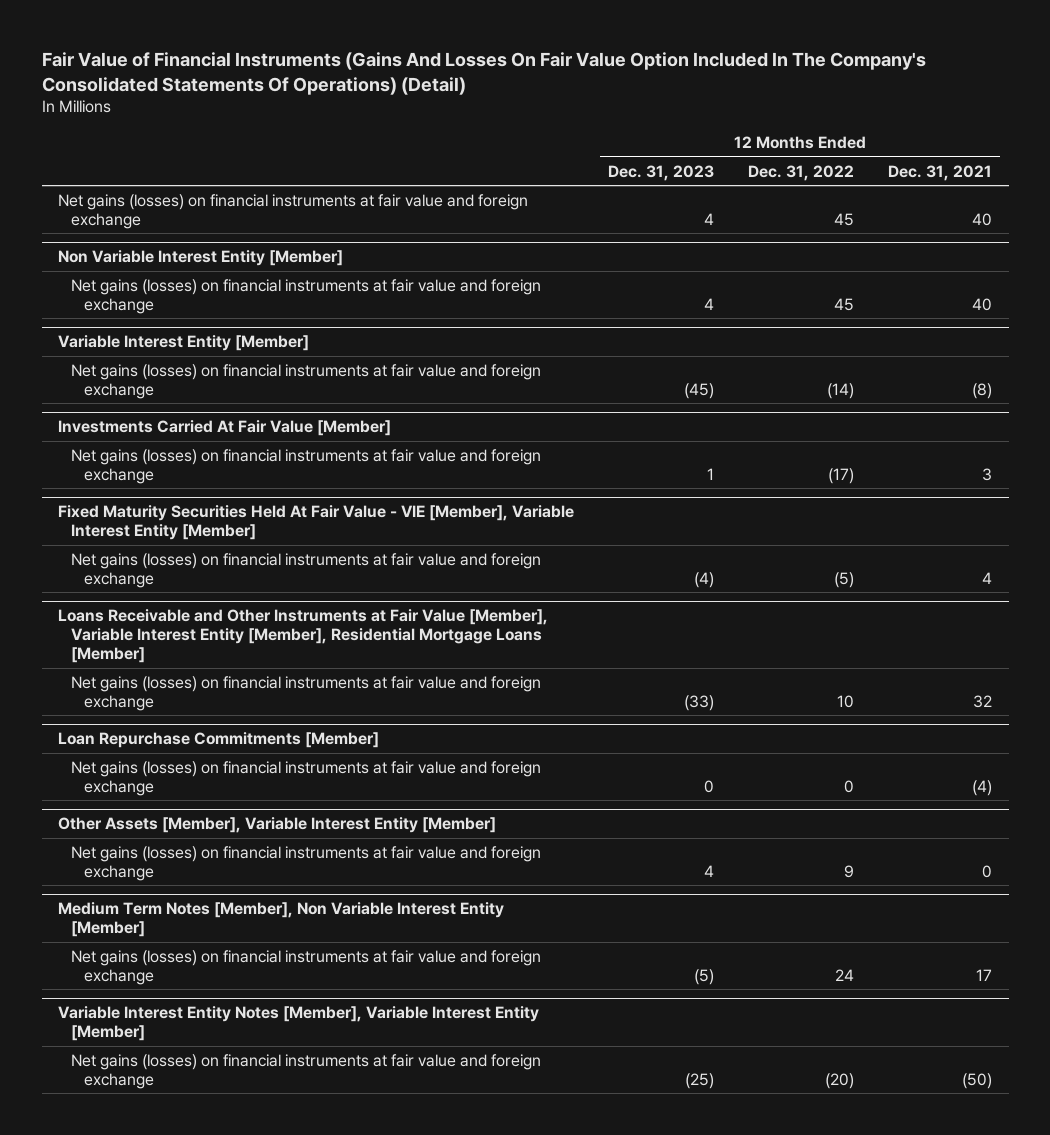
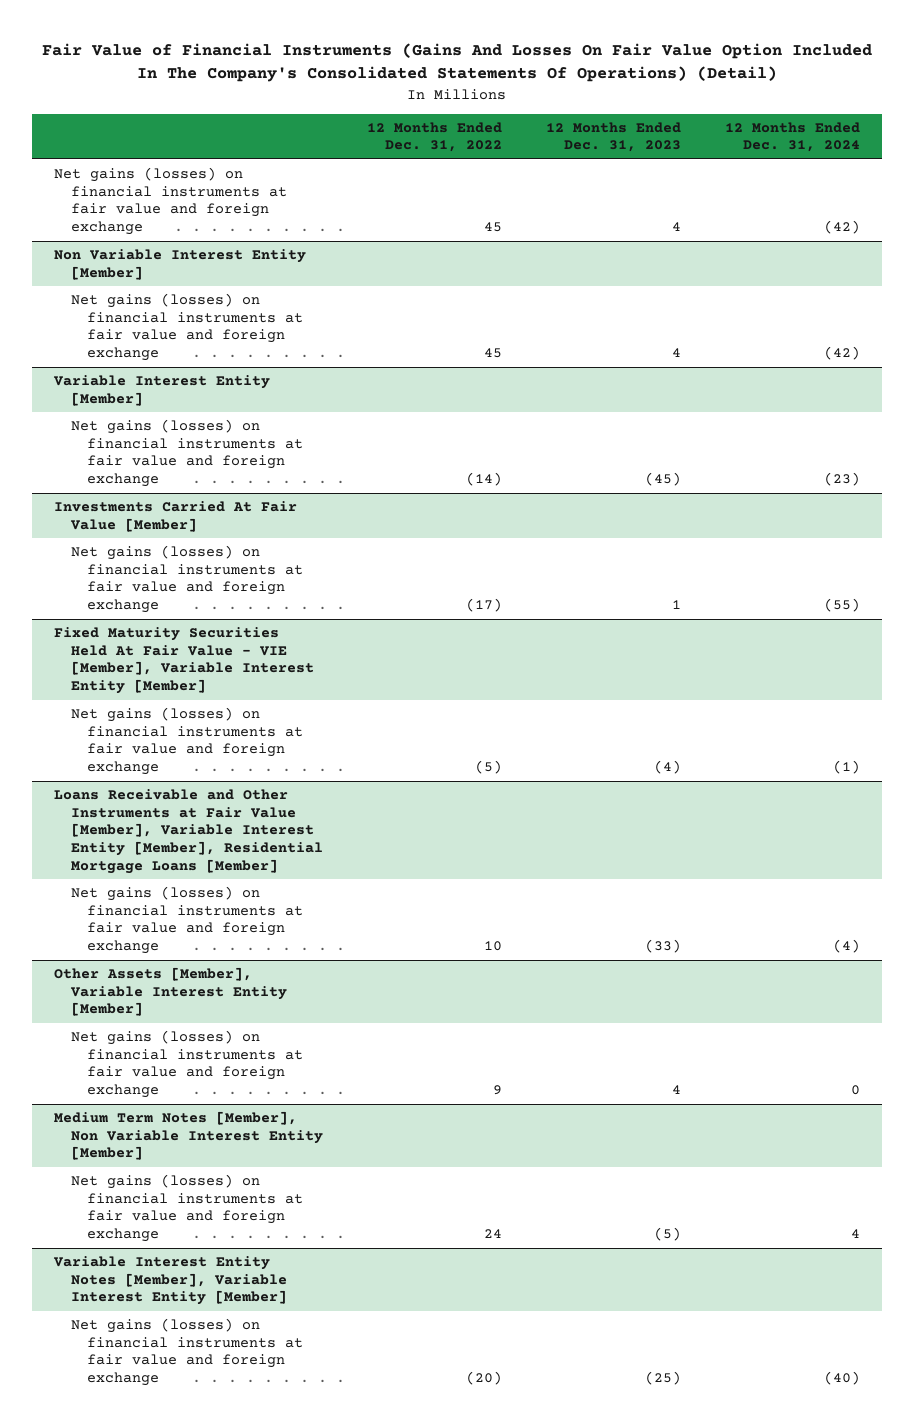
[887,164,992,181] Dec. 31, 2021 -> none
none -> [724,121,860,153] 12 Months Ended Dec. 31, 2024
[58,732,380,749] Loan Repurchase Commitments [Member] -> none
[71,760,542,796] Net gains (losses) on financial instruments at fair value and foreign exchange -> none

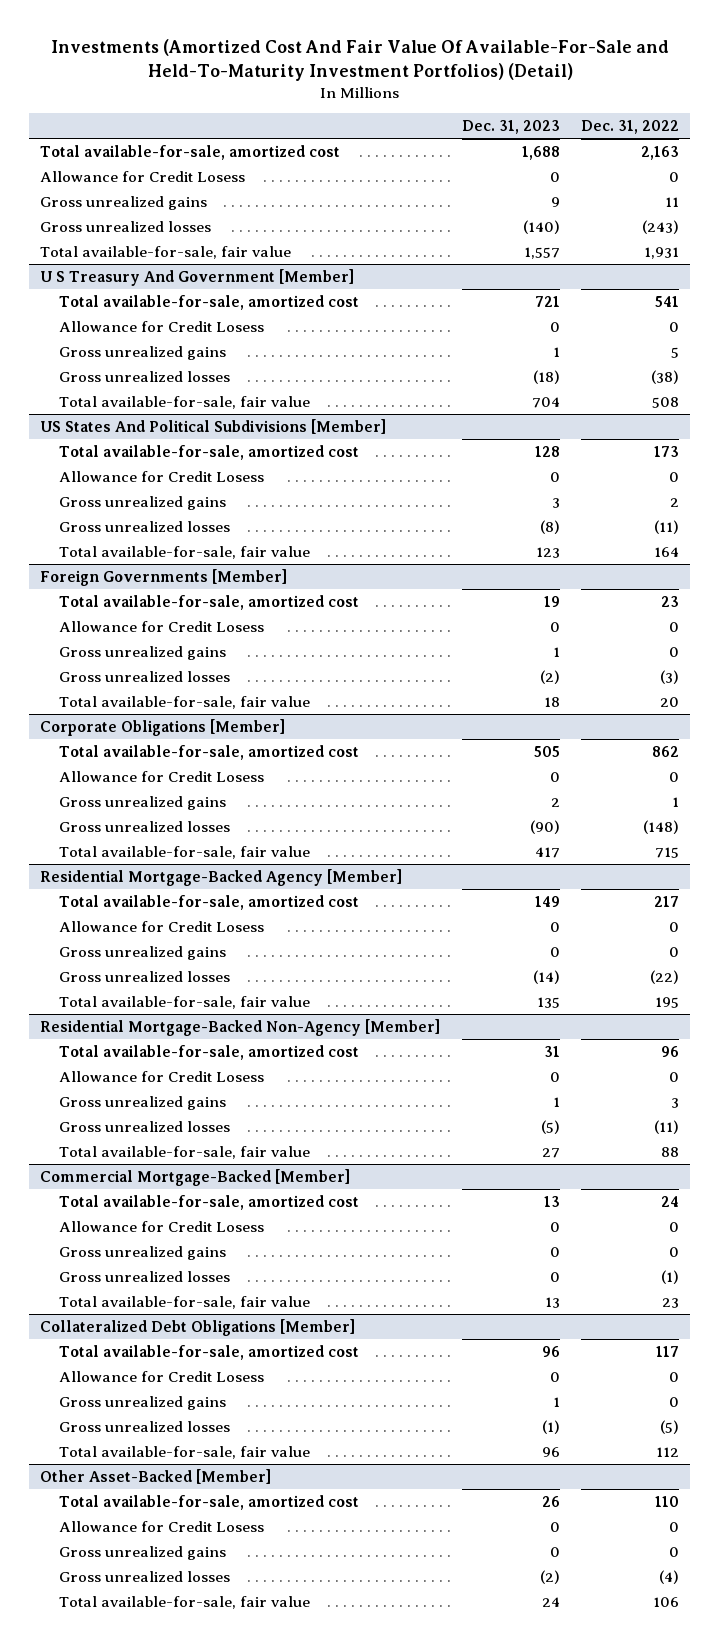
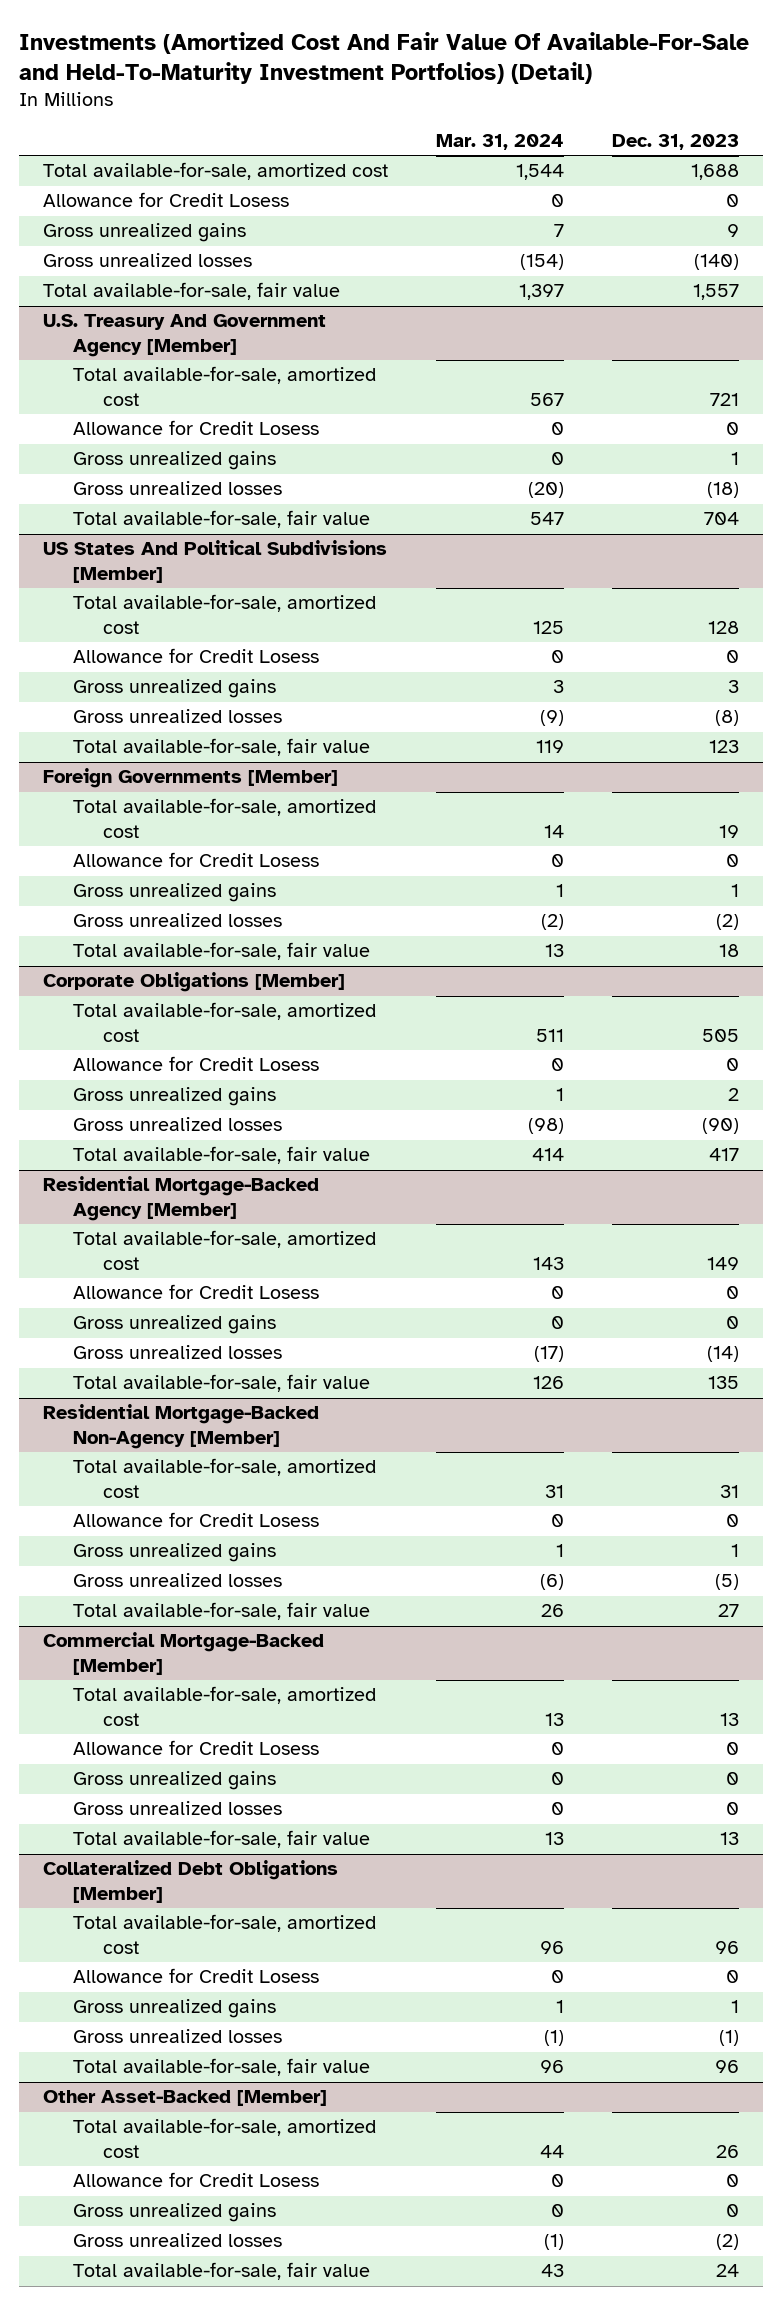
[581,120,680,135] Dec. 31, 2022 -> none
none -> [436,134,565,151] Mar. 31, 2024
[40,268,355,286] U S Treasury And Government [Member] -> [43,314,327,358] U.S. Treasury And Government Agency [Member]

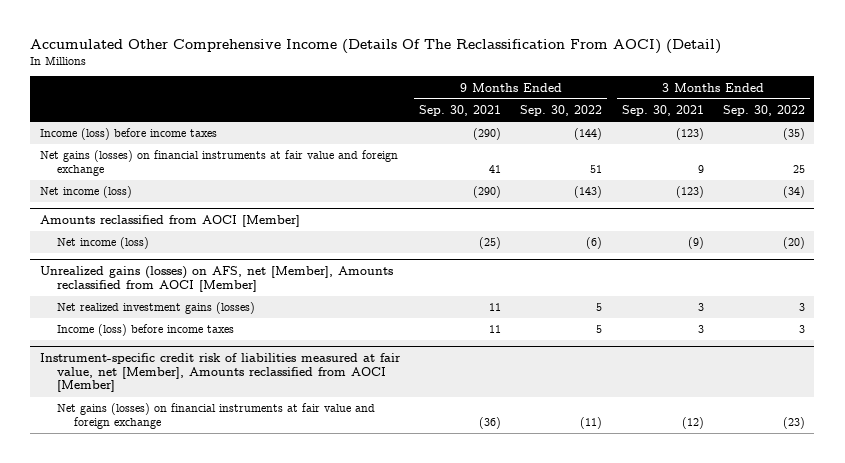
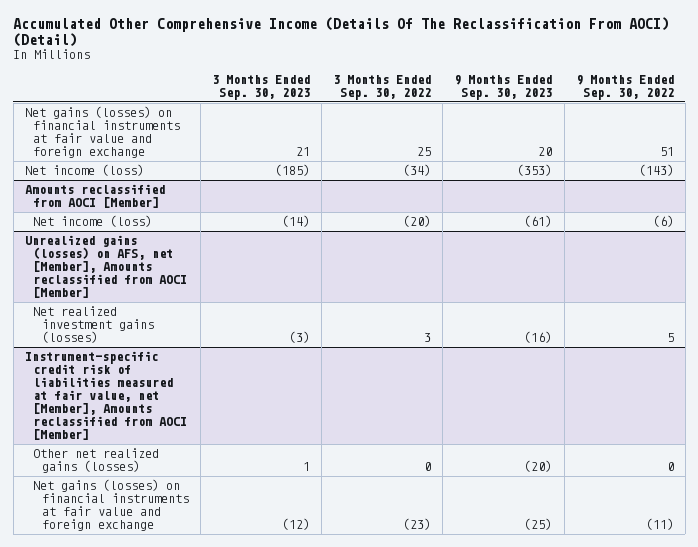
[419,105,502,117] Sep. 30, 2021 -> none
[621,105,704,117] Sep. 30, 2021 -> none
none -> [211,74,310,100] 3 Months Ended Sep. 30, 2023
none -> [454,74,553,100] 9 Months Ended Sep. 30, 2023
[39,128,217,141] Income (loss) before income taxes -> none
[56,324,234,337] Income (loss) before income taxes -> none
none -> [33,448,160,474] Other net realized gains (losses)

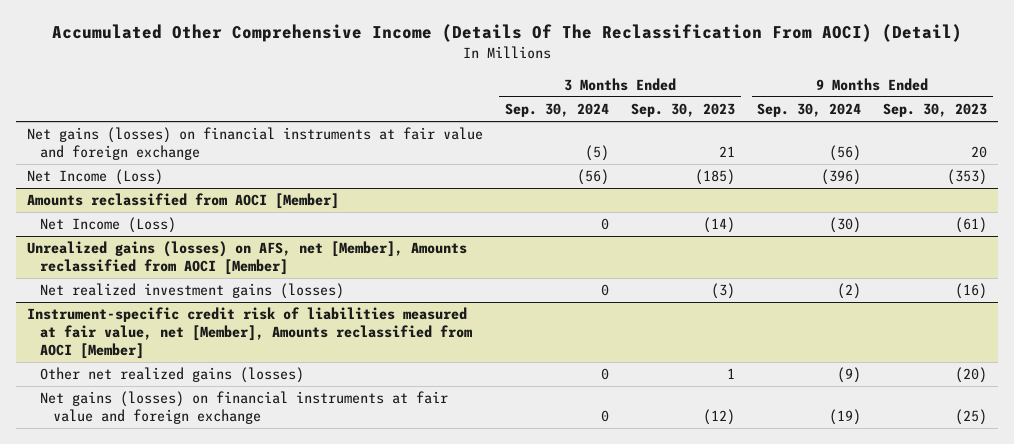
[333,74,432,100] 3 Months Ended Sep. 30, 2022 -> none
[575,74,674,100] 9 Months Ended Sep. 30, 2022 -> none
none -> [504,103,609,118] Sep. 30, 2024
none -> [757,103,862,118] Sep. 30, 2024
[24,164,144,177] Net income (loss) -> [26,169,163,186] Net Income (Loss)
[33,215,153,228] Net income (loss) -> [39,217,176,234] Net Income (Loss)

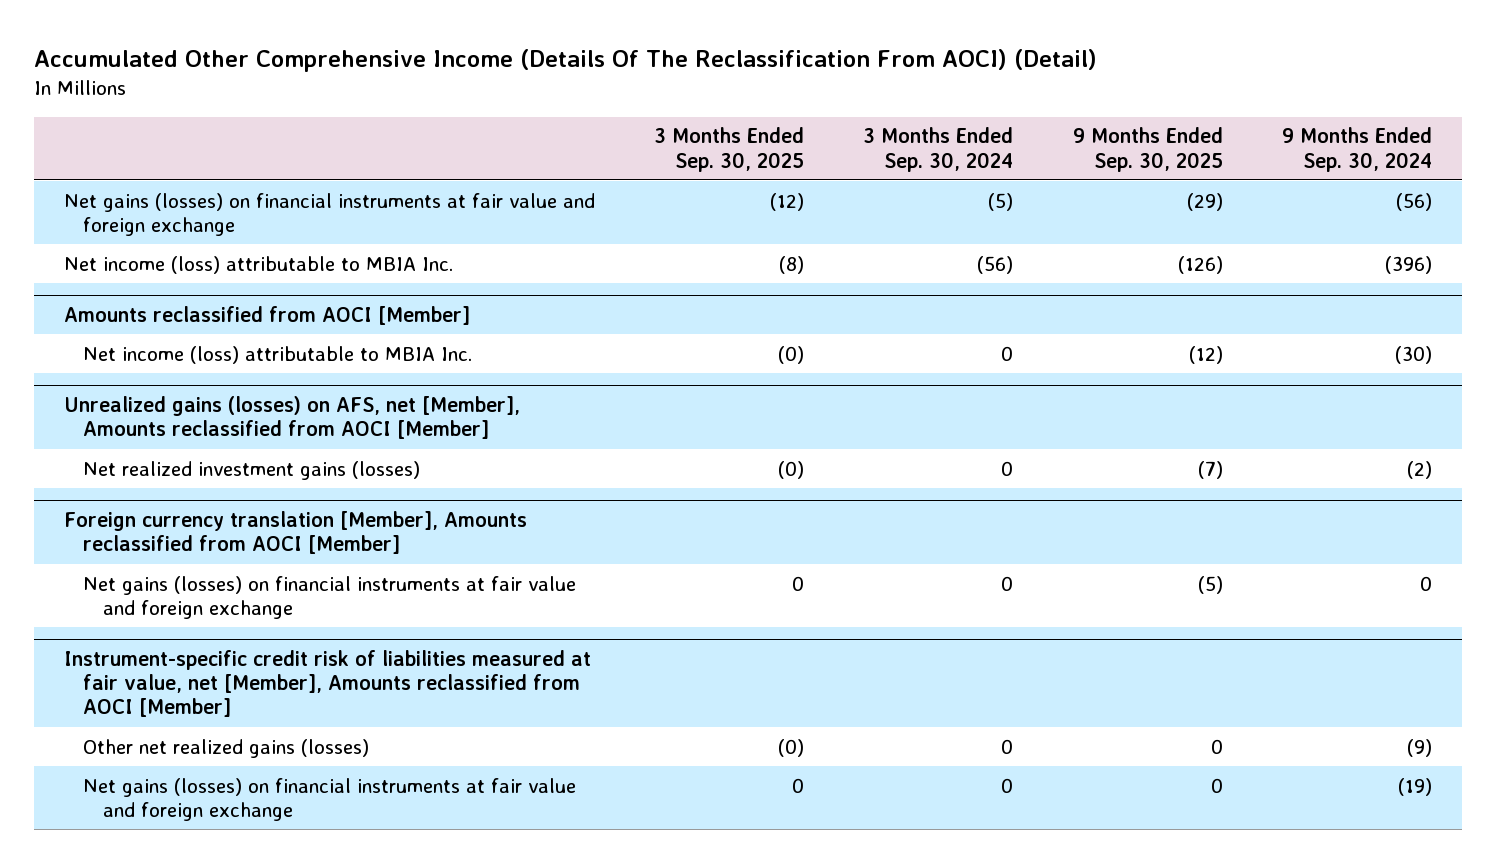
[631,103,736,118] Sep. 30, 2023 -> none
[883,103,988,118] Sep. 30, 2023 -> none
none -> [654,127,805,172] 3 Months Ended Sep. 30, 2025
none -> [1072,127,1223,172] 9 Months Ended Sep. 30, 2025
[26,169,163,186] Net Income (Loss) -> [63,255,453,274] Net income (loss) attributable to MBIA Inc.
[39,217,176,234] Net Income (Loss) -> [83,345,473,364] Net income (loss) attributable to MBIA Inc.
none -> [63,510,527,555] Foreign currency translation [Member], Amounts reclassified from AOCI [Member]
none -> [83,575,577,620] Net gains (losses) on financial instruments at fair value and foreign exchange

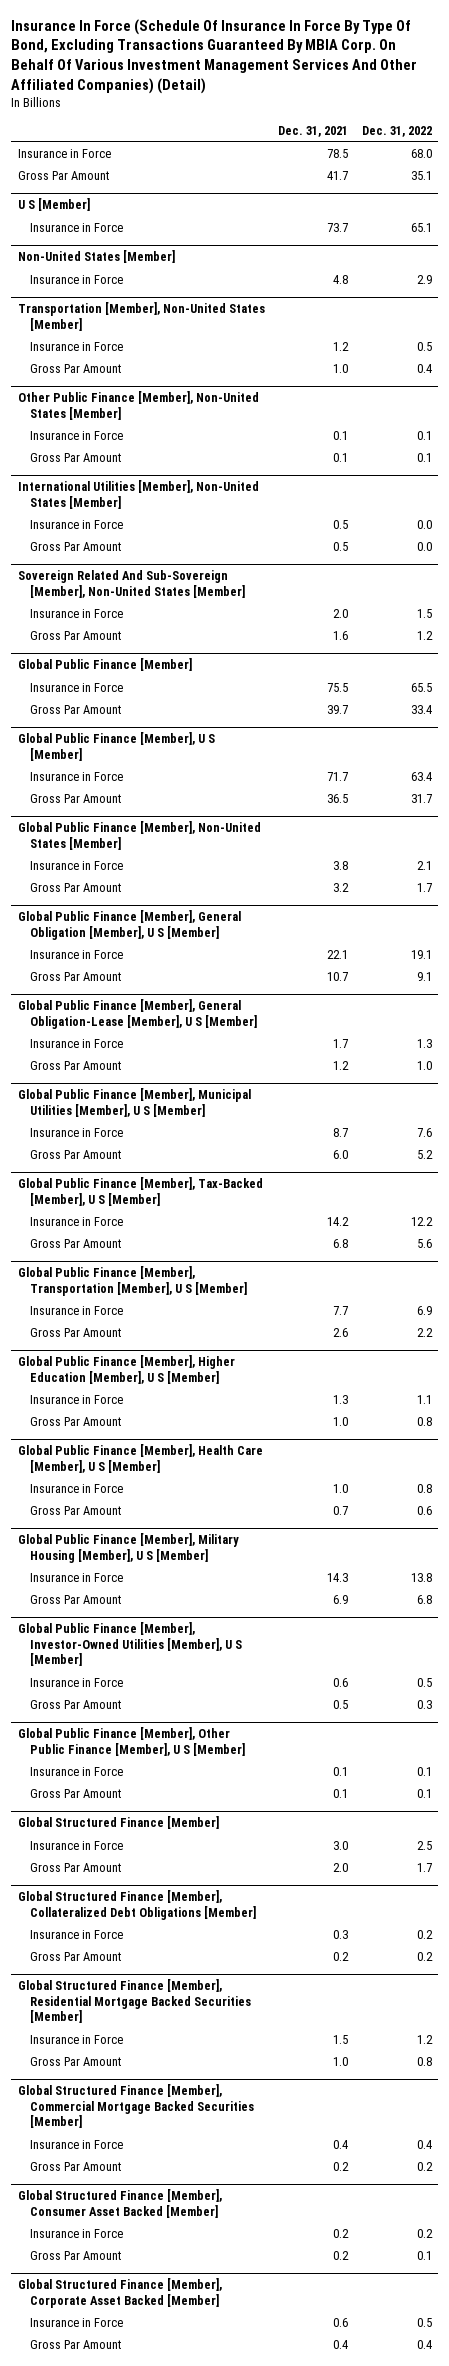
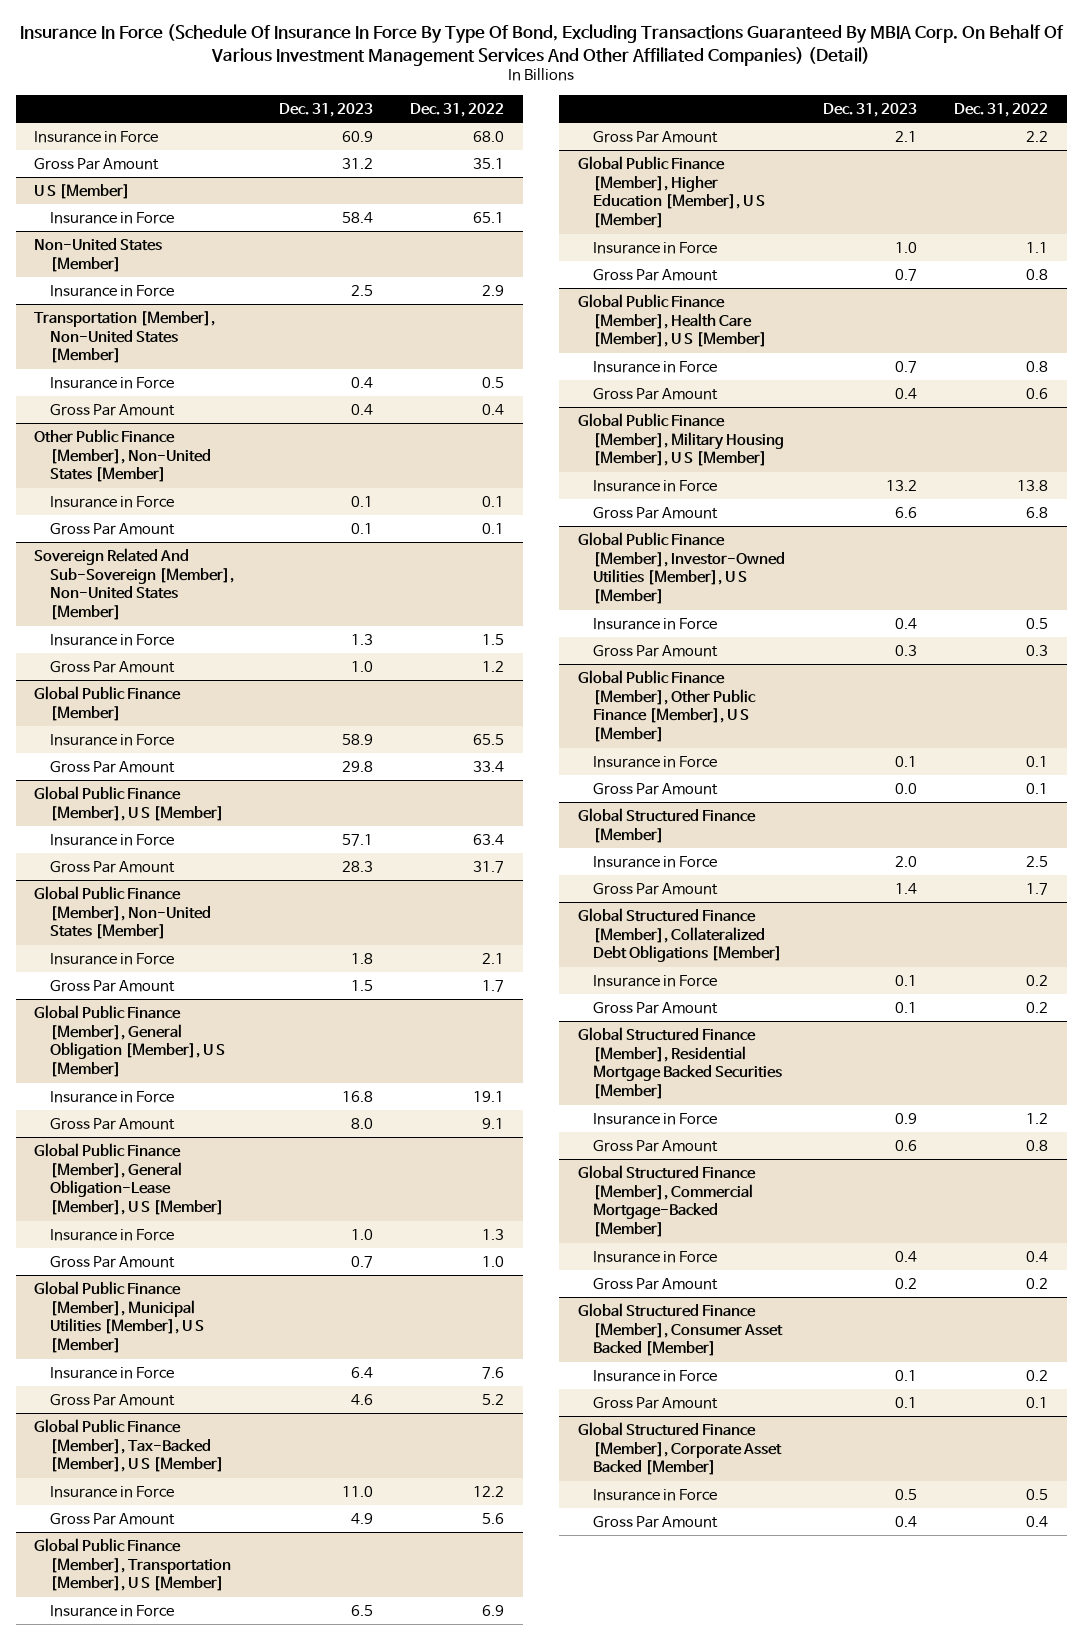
[278,125,349,137] Dec. 31, 2021 -> none
none -> [279,102,374,117] Dec. 31, 2023
[17,480,259,509] International Utilities [Member], Non-United States [Member] -> none
[29,519,123,529] Insurance in Force -> none
[29,541,121,551] Gross Par Amount -> none
[17,2084,254,2129] Global Structured Finance [Member], Commercial Mortgage Backed Securities [Member] -> [578,1164,757,1238] Global Structured Finance [Member], Commercial Mortgage-Backed [Member]

